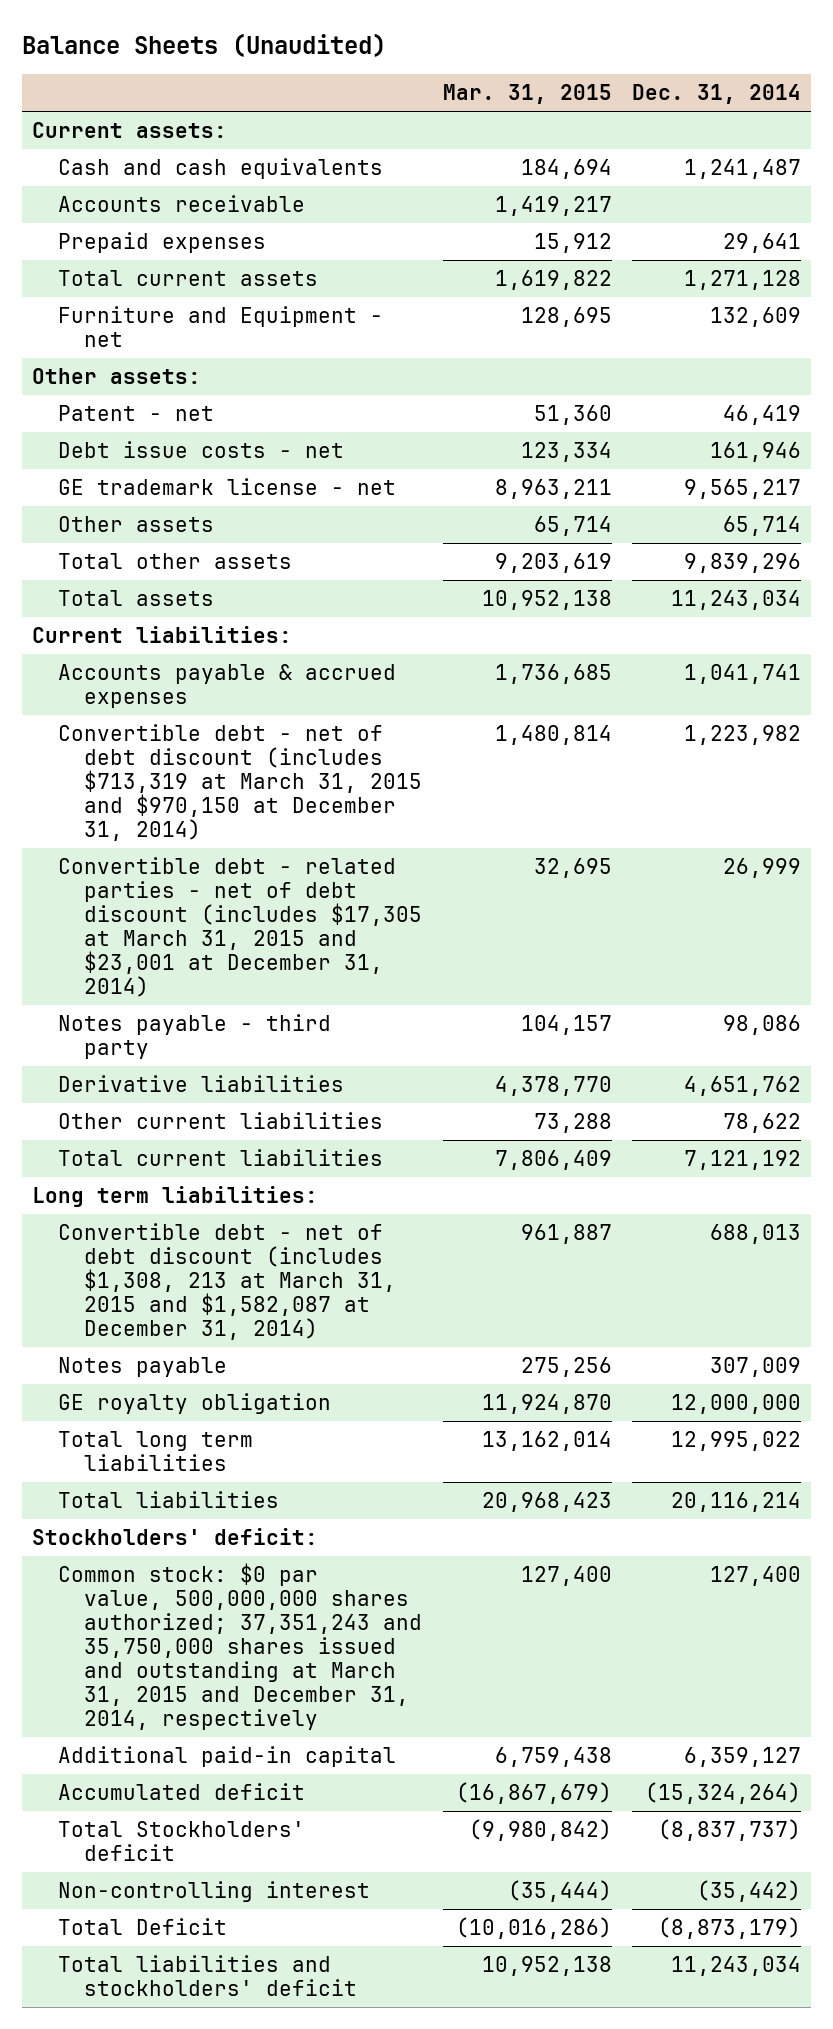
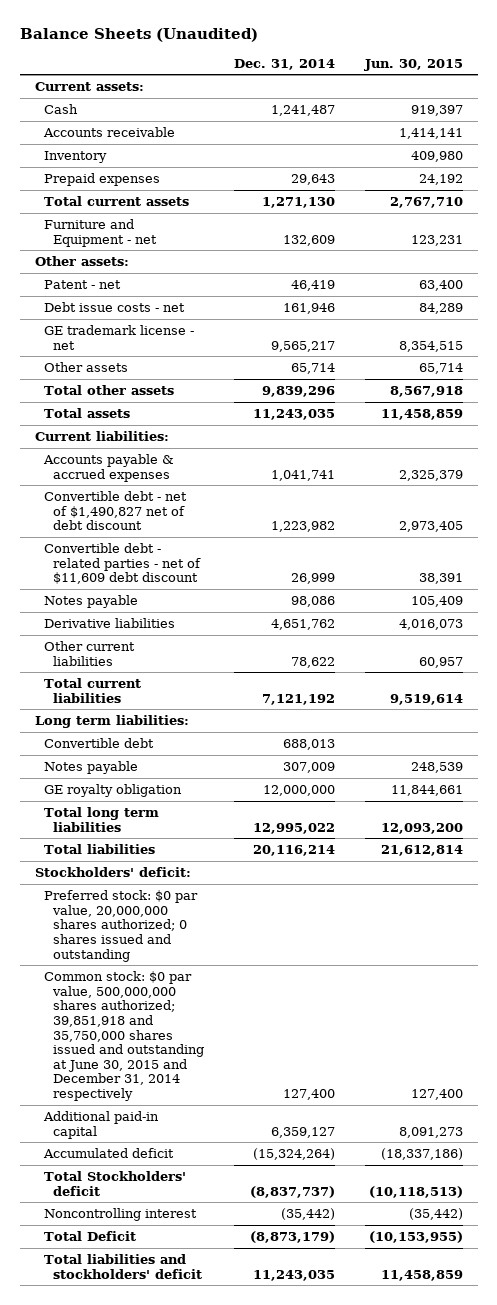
[442,83,612,104] Mar. 31, 2015 -> none
none -> [363,58,463,71] Jun. 30, 2015
[58,157,384,179] Cash and cash equivalents -> [43,103,78,114] Cash
none -> [43,150,107,163] Inventory
[723,232,802,253] 29,641 -> [290,173,335,185] 29,643
[684,269,802,290] 1,271,128 -> [261,196,335,208] 1,271,130
[671,589,802,610] 11,243,034 -> [252,408,335,420] 11,243,035
[58,723,423,842] Convertible debt - net of debt discount (includes $713,319 at March 31, 2015 and $970,150 at December 31, 2014) -> [43,490,187,531] Convertible debt - net of $1,490,827 net of debt discount
[58,856,423,998] Convertible debt - related parties - net of debt discount (includes $17,305 at March 31, 2015 and $23,001 at December 31, 2014) -> [43,542,201,585] Convertible debt - related parties - net of $11,609 debt discount
[58,1013,332,1060] Notes payable - third party -> [43,594,138,608] Notes payable
[58,1222,397,1341] Convertible debt - net of debt discount (includes $1,308, 213 at March 31, 2015 and $1,582,087 at December 31, 2014) -> [43,737,154,748] Convertible debt
none -> [43,889,198,962] Preferred stock: $0 par value, 20,000,000 shares authorized; 0 shares issued and outstanding
[58,1562,423,1731] Common stock: $0 par value, 500,000,000 shares authorized; 37,351,243 and 35,750,000 shares issued and outstanding at March 31, 2015 and December 31, 2014, respectively -> [43,970,204,1102] Common stock: $0 par value, 500,000,000 shares authorized; 39,851,918 and 35,750,000 shares issued and outstanding at June 30, 2015 and December 31, 2014 respectively
[58,1880,371,1902] Non-controlling interest -> [43,1207,197,1221] Noncontrolling interest
[671,1955,802,1976] 11,243,034 -> [252,1269,335,1281] 11,243,035

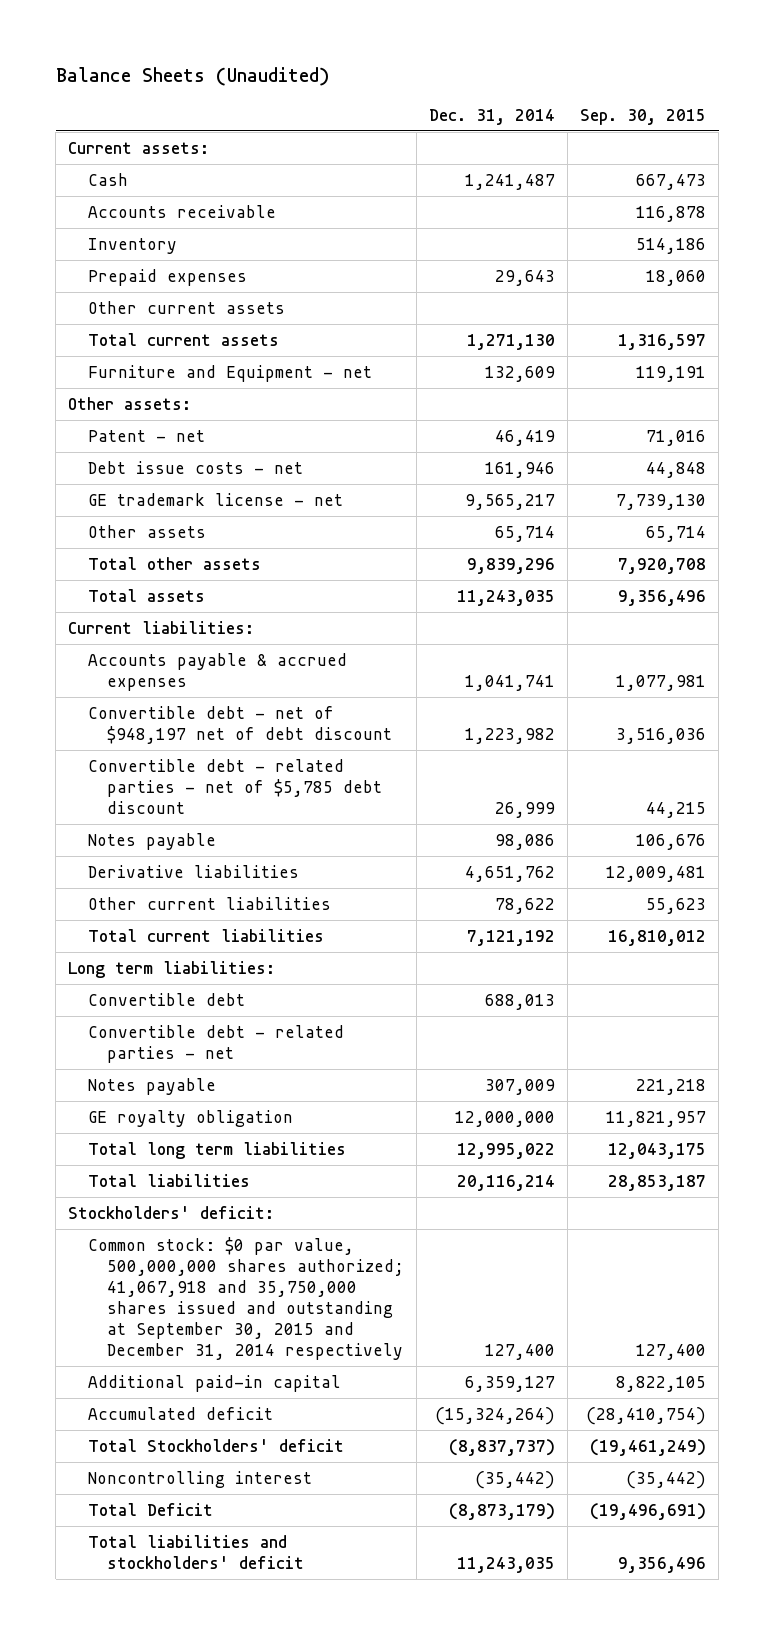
[363,58,463,71] Jun. 30, 2015 -> none
none -> [580,108,707,125] Sep. 30, 2015
none -> [87,300,285,314] Other current assets
[43,490,187,531] Convertible debt - net of $1,490,827 net of debt discount -> [87,705,393,744] Convertible debt - net of $948,197 net of debt discount
[43,542,201,585] Convertible debt - related parties - net of $11,609 debt discount -> [87,758,383,814] Convertible debt - related parties - net of $5,785 debt discount
none -> [87,1024,344,1063] Convertible debt - related parties - net
[43,889,198,962] Preferred stock: $0 par value, 20,000,000 shares authorized; 0 shares issued and outstanding -> none
[43,970,204,1102] Common stock: $0 par value, 500,000,000 shares authorized; 39,851,918 and 35,750,000 shares issued and outstanding at June 30, 2015 and December 31, 2014 respectively -> [87,1236,405,1360] Common stock: $0 par value, 500,000,000 shares authorized; 41,067,918 and 35,750,000 shares issued and outstanding at September 30, 2015 and December 31, 2014 respectively

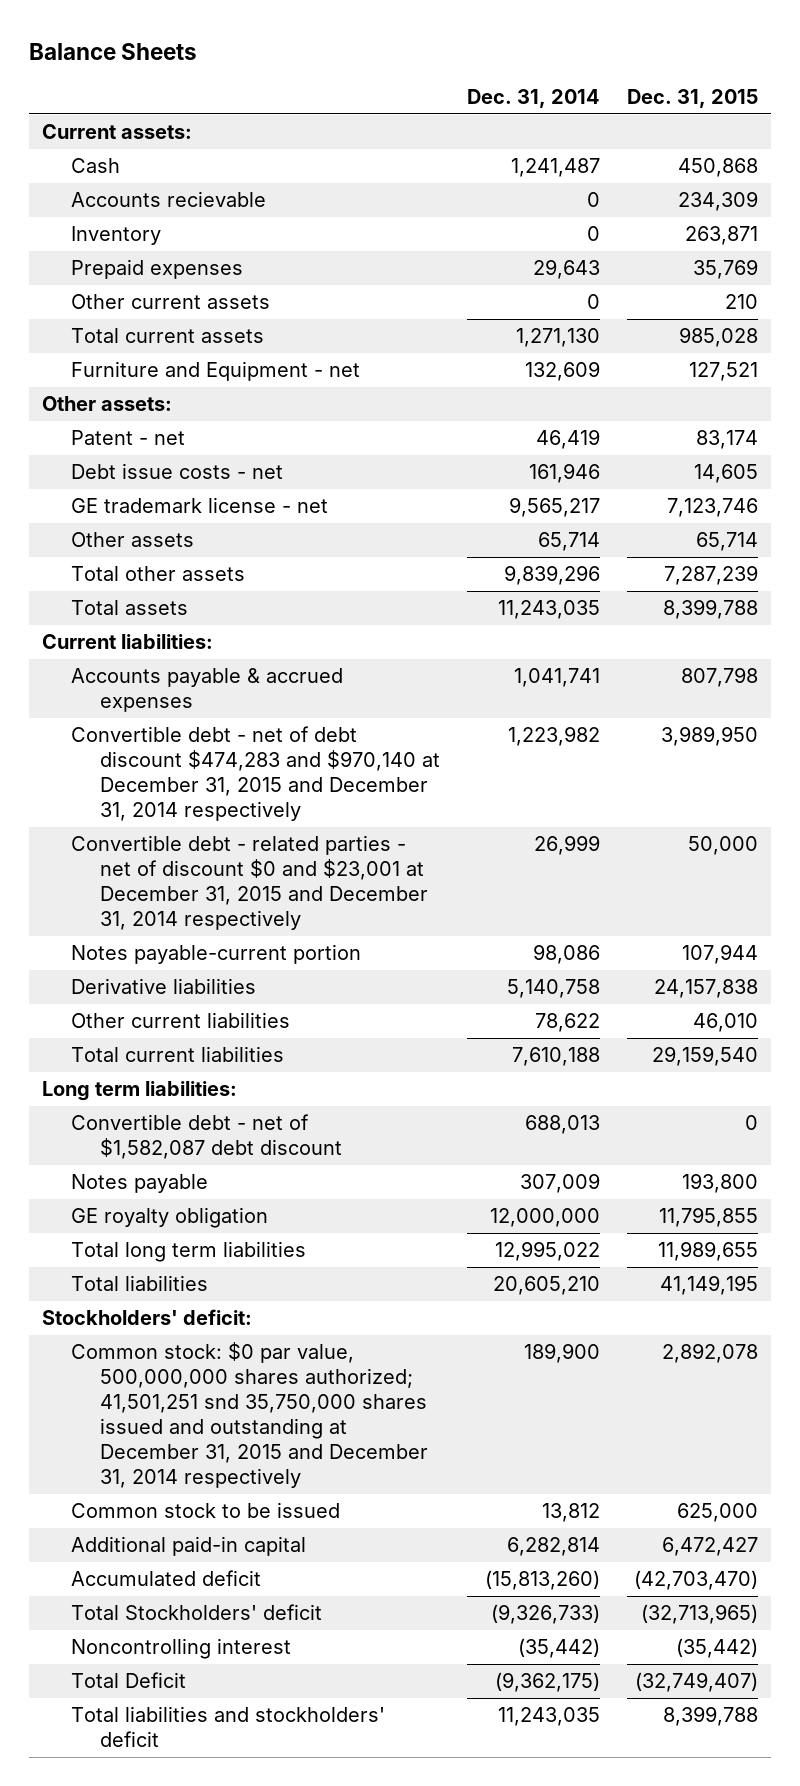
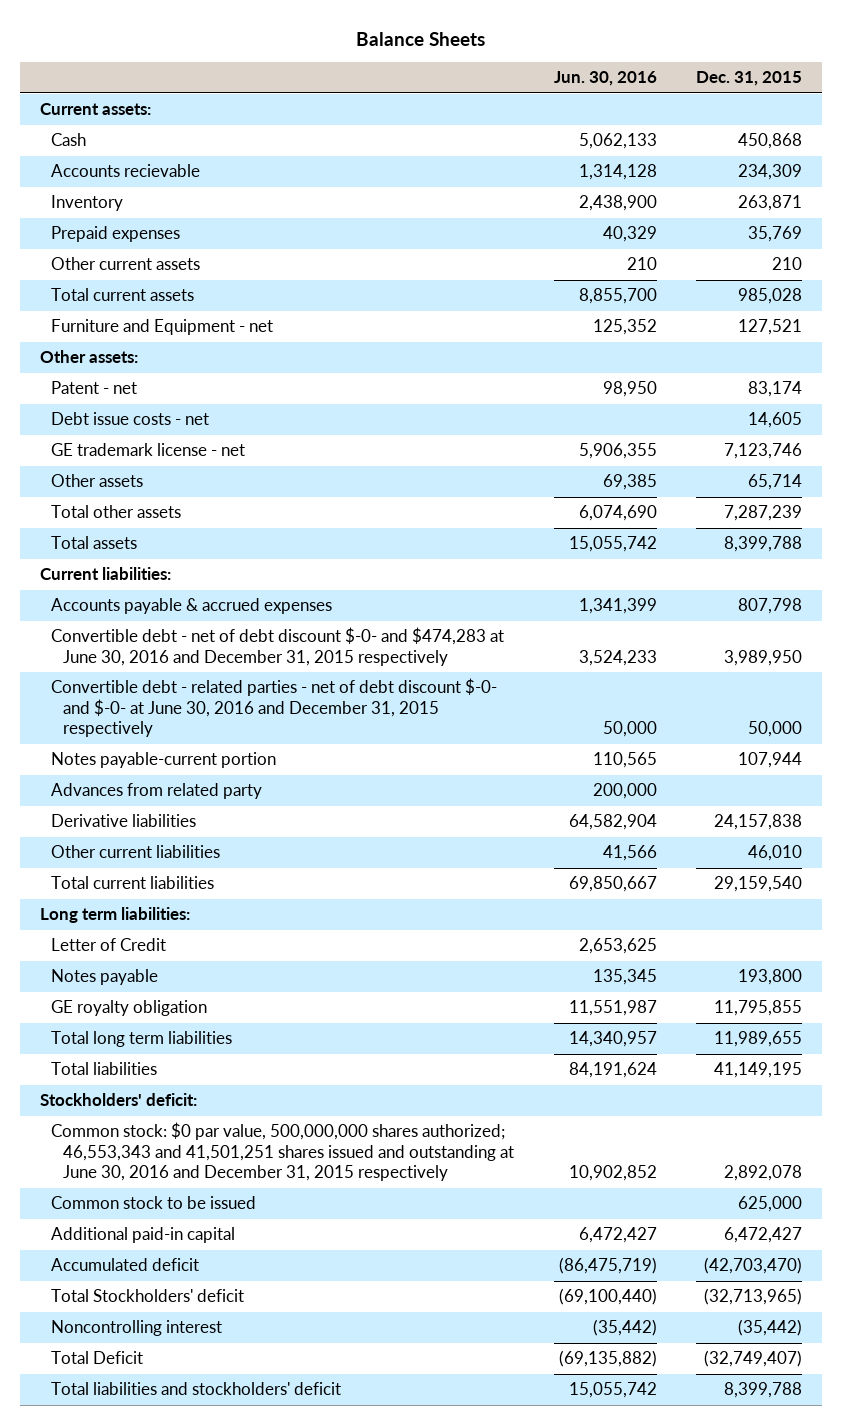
[466,88,600,108] Dec. 31, 2014 -> none
none -> [553,71,657,87] Jun. 30, 2016
[71,726,441,821] Convertible debt - net of debt discount $474,283 and $970,140 at December 31, 2015 and December 31, 2014 respectively -> [51,627,505,666] Convertible debt - net of debt discount $-0- and $474,283 at June 30, 2016 and December 31, 2015 respectively
[71,835,429,930] Convertible debt - related parties - net of discount $0 and $23,001 at December 31, 2015 and December 31, 2014 respectively -> [51,678,498,738] Convertible debt - related parties - net of debt discount $-0- and $-0- at June 30, 2016 and December 31, 2015 respectively
none -> [51,783,263,800] Advances from related party
[71,1114,343,1160] Convertible debt - net of $1,582,087 debt discount -> none
none -> [51,938,167,952] Letter of Credit
[71,1342,429,1488] Common stock: $0 par value, 500,000,000 shares authorized; 41,501,251 snd 35,750,000 shares issued and outstanding at December 31, 2015 and December 31, 2014 respectively -> [51,1122,515,1182] Common stock: $0 par value, 500,000,000 shares authorized; 46,553,343 and 41,501,251 shares issued and outstanding at June 30, 2016 and December 31, 2015 respectively

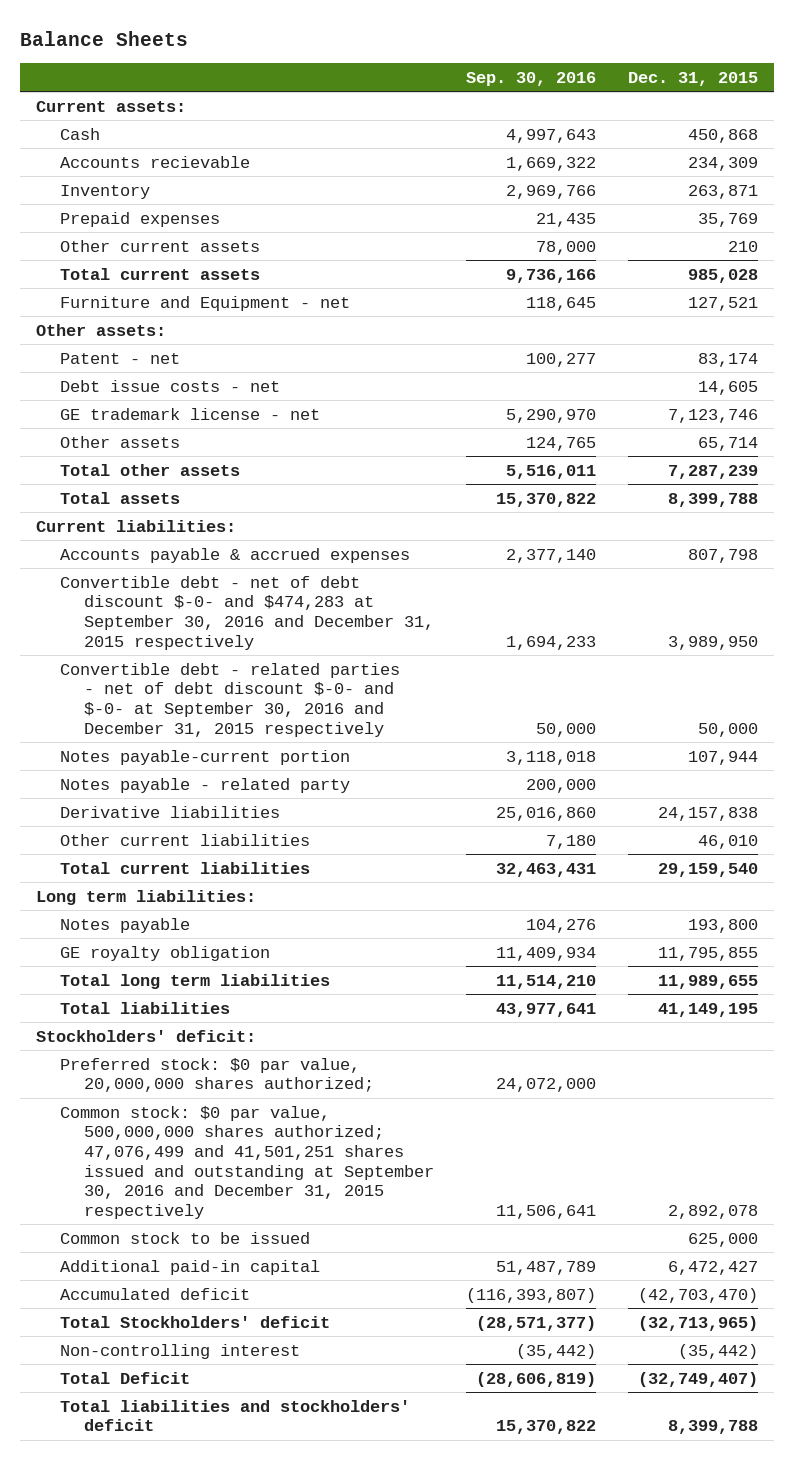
[553,71,657,87] Jun. 30, 2016 -> none
none -> [466,71,597,86] Sep. 30, 2016
[51,627,505,666] Convertible debt - net of debt discount $-0- and $474,283 at June 30, 2016 and December 31, 2015 respectively -> [60,575,435,650] Convertible debt - net of debt discount $-0- and $474,283 at September 30, 2016 and December 31, 2015 respectively
[51,678,498,738] Convertible debt - related parties - net of debt discount $-0- and $-0- at June 30, 2016 and December 31, 2015 respectively -> [60,662,401,737] Convertible debt - related parties - net of debt discount $-0- and $-0- at September 30, 2016 and December 31, 2015 respectively
[51,783,263,800] Advances from related party -> none
none -> [60,777,351,793] Notes payable - related party
[51,938,167,952] Letter of Credit -> none
none -> [60,1057,375,1093] Preferred stock: $0 par value, 20,000,000 shares authorized;
[51,1122,515,1182] Common stock: $0 par value, 500,000,000 shares authorized; 46,553,343 and 41,501,251 shares issued and outstanding at June 30, 2016 and December 31, 2015 respectively -> [60,1105,435,1219] Common stock: $0 par value, 500,000,000 shares authorized; 47,076,499 and 41,501,251 shares issued and outstanding at September 30, 2016 and December 31, 2015 respectively
[51,1320,223,1337] Noncontrolling interest -> [60,1343,301,1359] Non-controlling interest

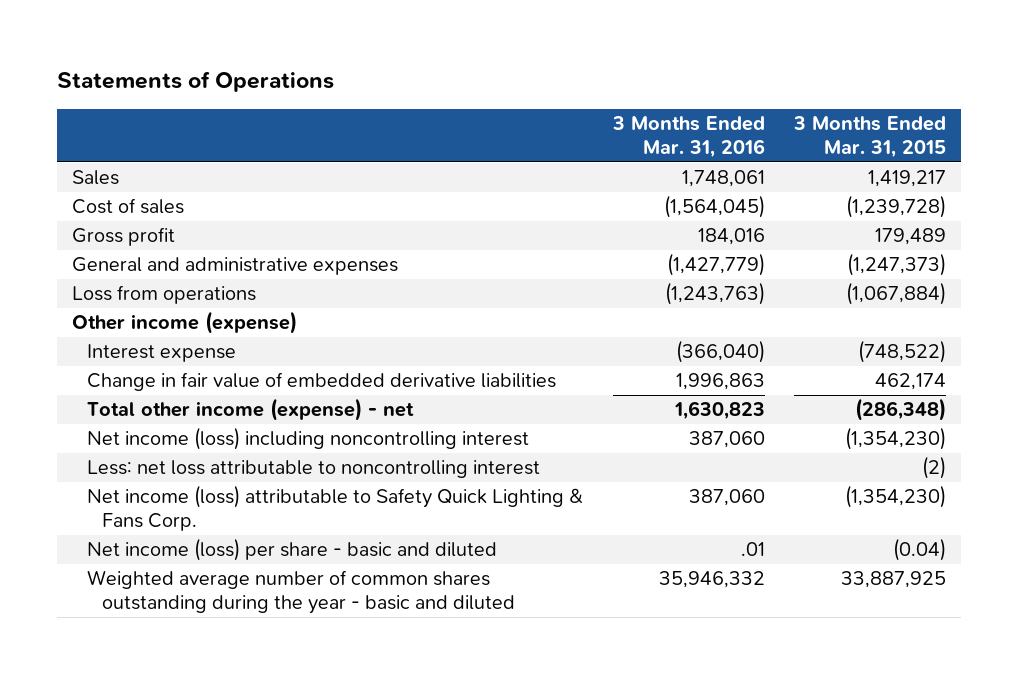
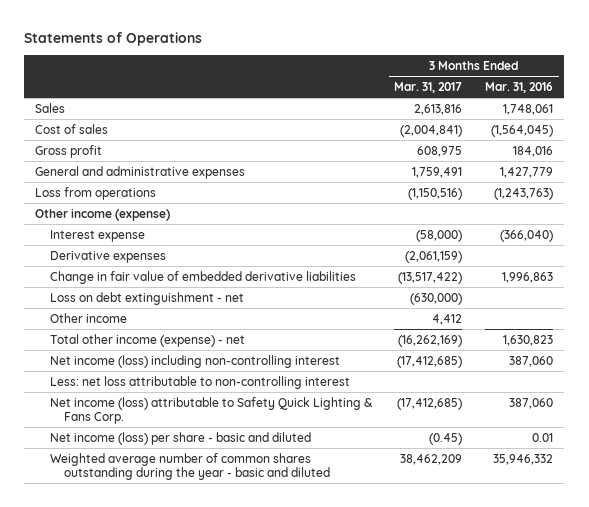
[793,116,947,159] 3 Months Ended Mar. 31, 2015 -> none
none -> [394,82,463,94] Mar. 31, 2017
[666,253,765,277] (1,427,779) -> [500,166,554,178] 1,427,779
none -> [49,250,166,263] Derivative expenses
none -> [49,291,244,305] Loss on debt extinguishment - net
none -> [49,312,127,323] Other income
[86,427,529,451] Net income (loss) including noncontrolling interest -> [49,354,340,368] Net income (loss) including non-controlling interest
[86,460,540,479] Less: net loss attributable to noncontrolling interest -> [49,375,350,389] Less: net loss attributable to non-controlling interest
[740,542,765,557] .01 -> [532,432,554,442] 0.01

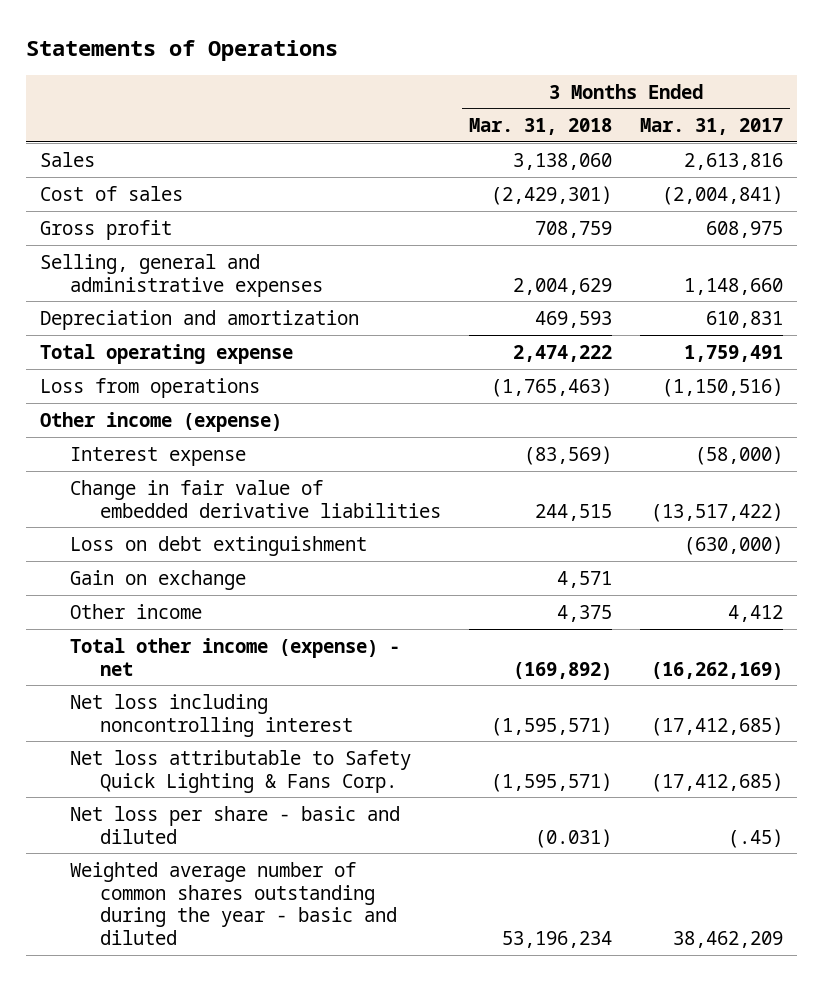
[485,82,554,94] Mar. 31, 2016 -> none
none -> [468,118,612,136] Mar. 31, 2018
[35,165,246,179] General and administrative expenses -> [40,253,323,297] Selling, general and administrative expenses
[412,166,463,178] 1,759,491 -> [683,277,783,295] 1,148,660
none -> [40,309,360,330] Depreciation and amortization
none -> [40,343,294,364] Total operating expense
[49,250,166,263] Derivative expenses -> none
[49,291,244,305] Loss on debt extinguishment - net -> [69,535,367,556] Loss on debt extinguishment
none -> [69,569,246,590] Gain on exchange
[49,375,350,389] Less: net loss attributable to non-controlling interest -> none
[49,354,340,368] Net income (loss) including non-controlling interest -> [69,693,353,737] Net loss including noncontrolling interest
[49,396,373,424] Net income (loss) attributable to Safety Quick Lighting & Fans Corp. -> [69,749,411,793] Net loss attributable to Safety Quick Lighting & Fans Corp.
[49,431,311,445] Net income (loss) per share - basic and diluted -> [69,805,400,844] Net loss per share - basic and diluted
[429,432,463,445] (0.45) -> [727,828,783,848] (.45)

